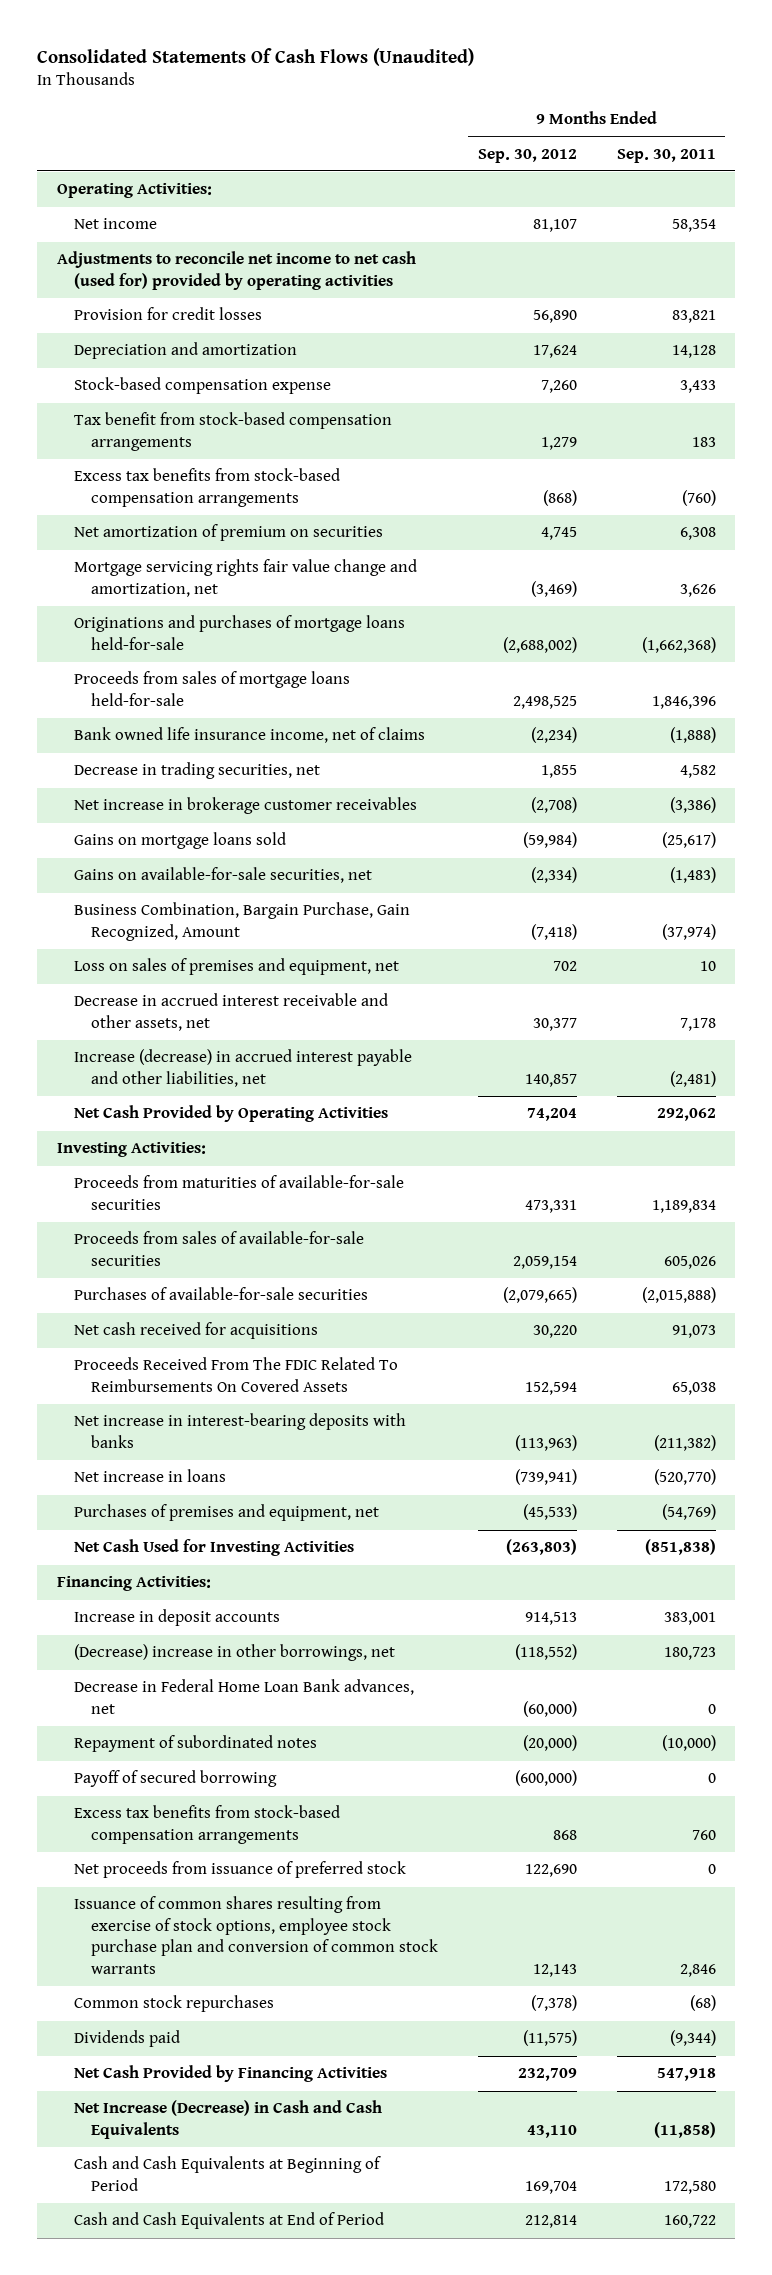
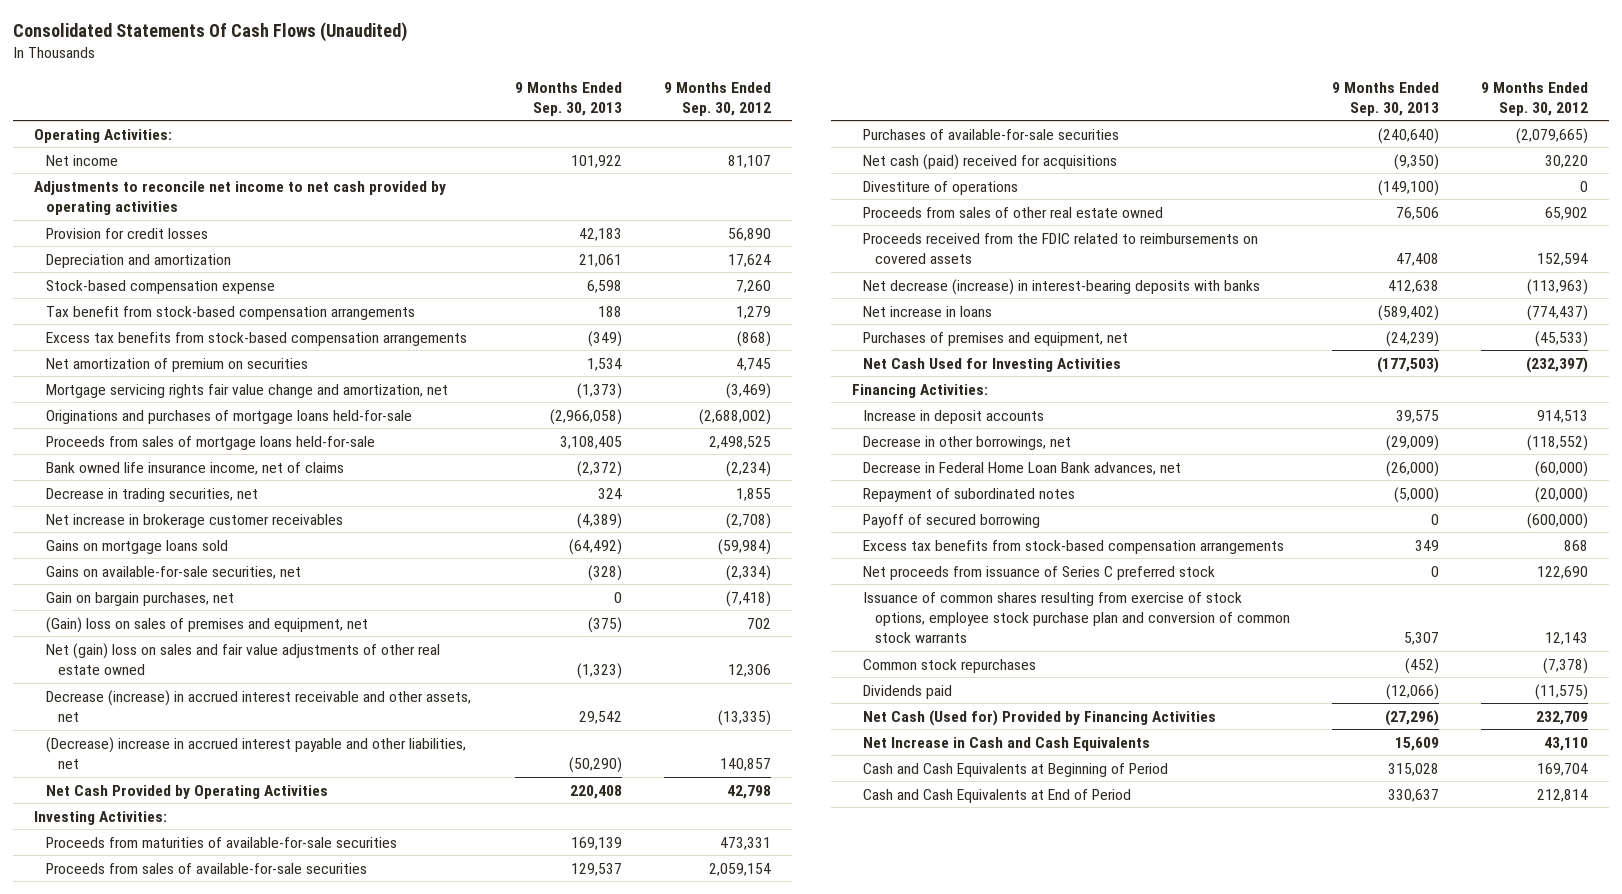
[616,148,716,163] Sep. 30, 2011 -> none
none -> [514,81,622,116] 9 Months Ended Sep. 30, 2013
[56,251,416,290] Adjustments to reconcile net income to net cash (used for) provided by operating activities -> [34,180,447,215] Adjustments to reconcile net income to net cash provided by operating activities
[73,902,410,941] Business Combination, Bargain Purchase, Gain Recognized, Amount -> [46,591,235,606] Gain on bargain purchases, net
[73,958,399,976] Loss on sales of premises and equipment, net -> [46,616,369,633] (Gain) loss on sales of premises and equipment, net
none -> [46,642,441,675] Net (gain) loss on sales and fair value adjustments of other real estate owned
[73,993,388,1031] Decrease in accrued interest receivable and other assets, net -> [46,689,472,722] Decrease (increase) in accrued interest receivable and other assets, net
[532,1017,577,1031] 30,377 -> [717,709,771,726] (13,335)
[73,1049,412,1087] Increase (decrease) in accrued interest payable and other liabilities, net -> [46,736,467,769] (Decrease) increase in accrued interest payable and other liabilities, net
[526,1108,577,1122] 74,204 -> [726,784,771,799] 42,798
[73,1322,318,1340] Net cash received for acquisitions -> [863,153,1118,170] Net cash (paid) received for acquisitions
none -> [863,180,1019,195] Divestiture of operations
none -> [863,206,1164,218] Proceeds from sales of other real estate owned
[73,1357,398,1392] Proceeds Received From The FDIC Related To Reimbursements On Covered Assets -> [863,232,1259,264] Proceeds received from the FDIC related to reimbursements on covered assets
[73,1413,406,1448] Net increase in interest-bearing deposits with banks -> [863,278,1261,295] Net decrease (increase) in interest-bearing deposits with banks
[514,1469,577,1486] (739,941) -> [1526,304,1588,321] (774,437)
[505,1539,577,1556] (263,803) -> [1525,356,1588,373] (232,397)
[73,1644,395,1662] (Decrease) increase in other borrowings, net -> [863,435,1072,450] Decrease in other borrowings, net
[73,1861,406,1879] Net proceeds from issuance of preferred stock -> [863,565,1216,580] Net proceeds from issuance of Series C preferred stock
[73,2065,387,2083] Net Cash Provided by Financing Activities -> [863,709,1217,726] Net Cash (Used for) Provided by Financing Activities
[73,2100,382,2139] Net Increase (Decrease) in Cash and Cash Equivalents -> [863,736,1151,751] Net Increase in Cash and Cash Equivalents

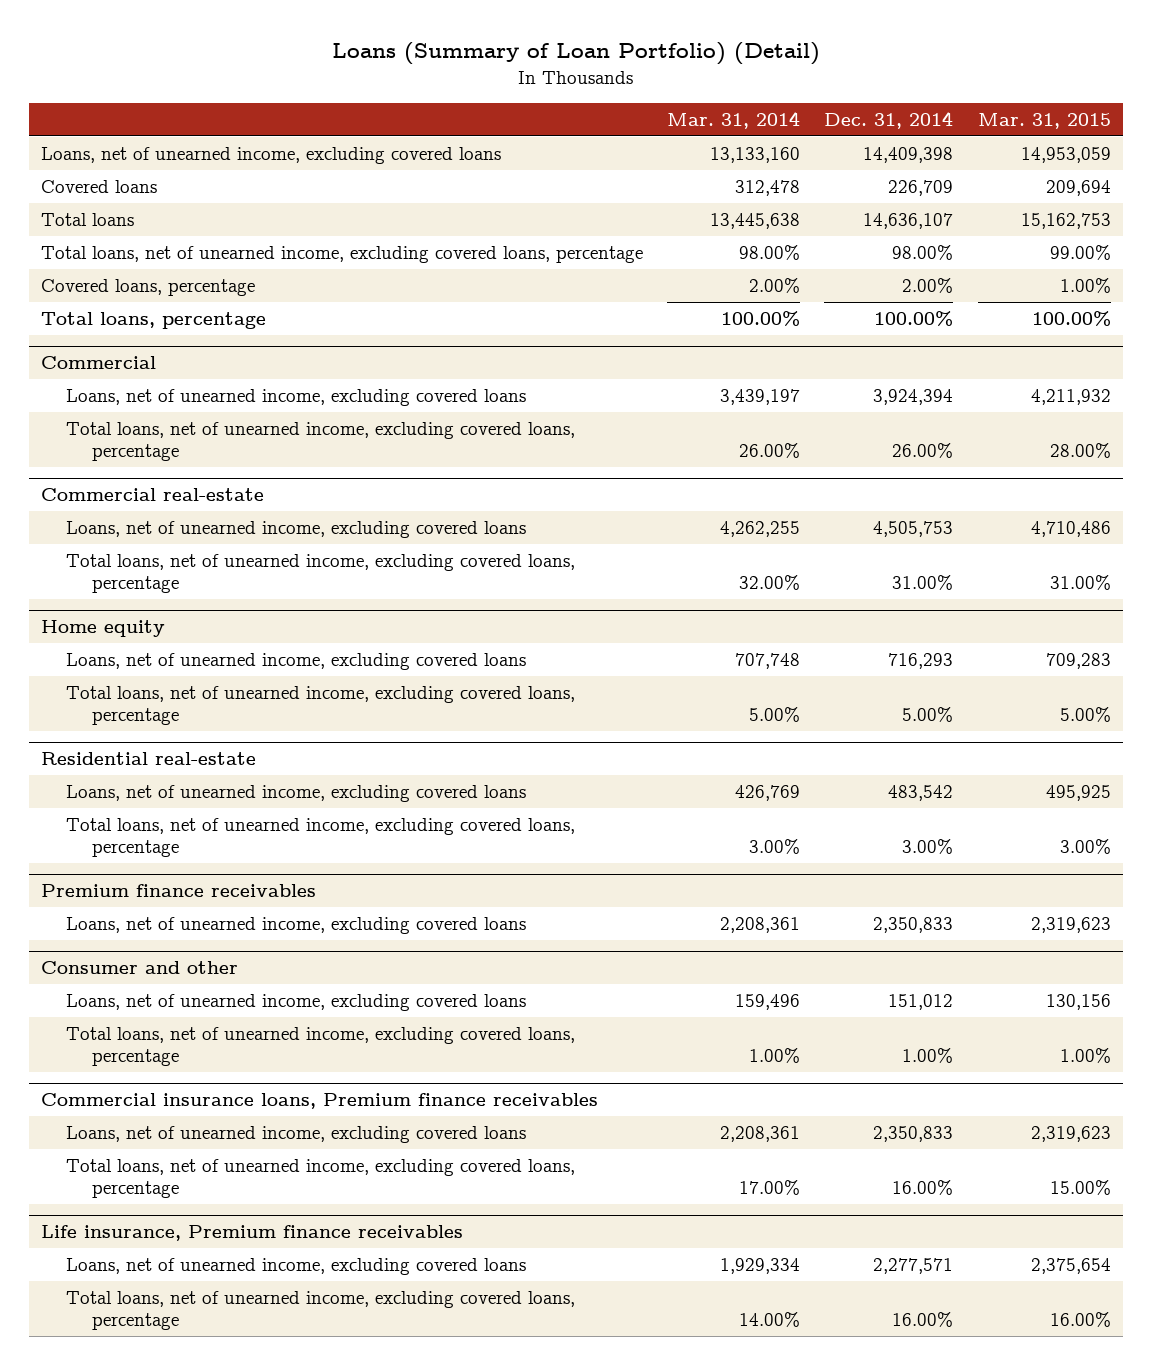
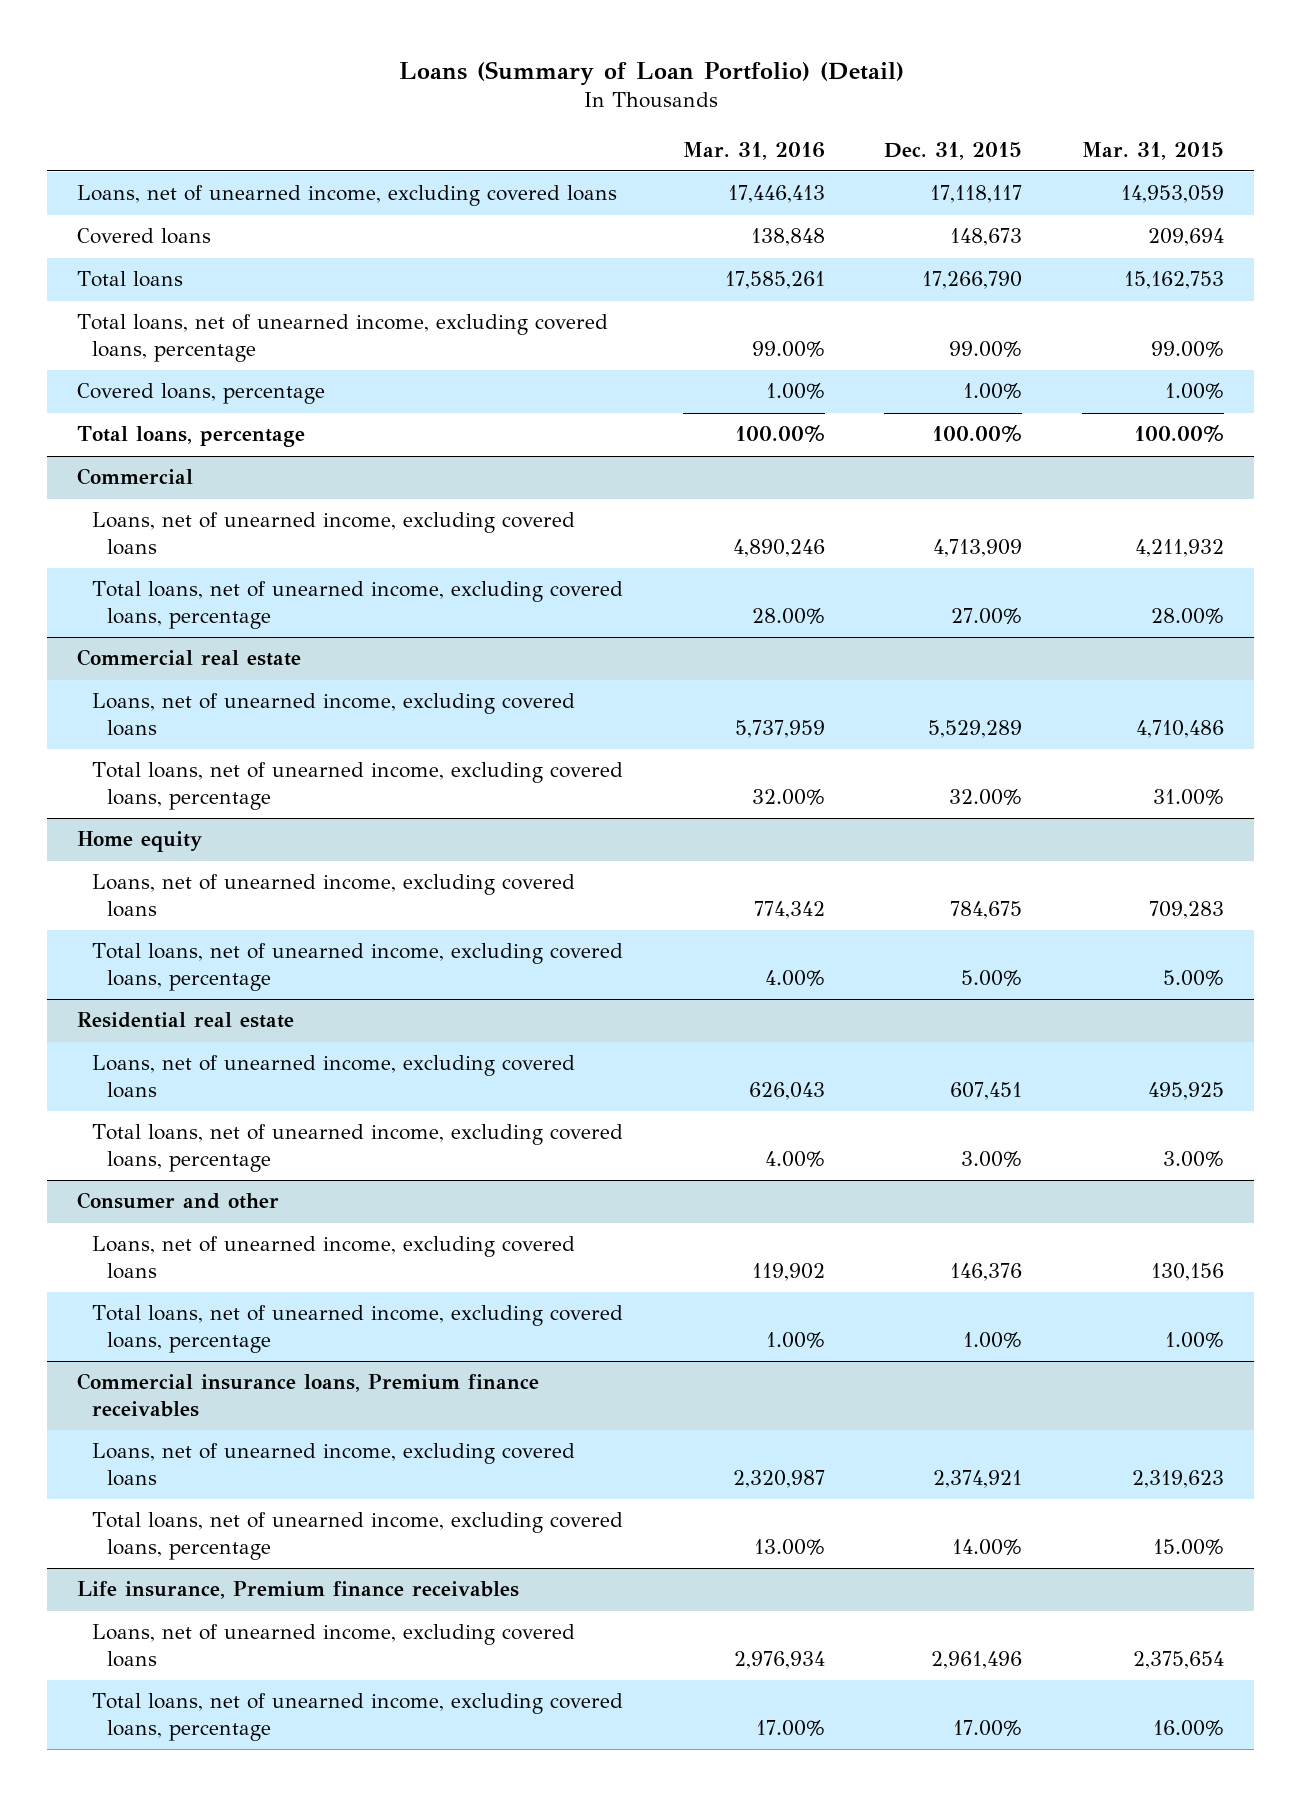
[667,110,801,129] Mar. 31, 2014 -> none
[824,110,954,129] Dec. 31, 2014 -> none
none -> [682,141,825,160] Mar. 31, 2016
none -> [884,141,1023,160] Dec. 31, 2015
[41,487,265,501] Commercial real-estate -> [76,649,301,667] Commercial real estate
[41,751,257,765] Residential real-estate -> [76,1012,294,1029] Residential real estate
[41,883,317,897] Premium finance receivables -> none
[66,916,527,934] Loans, net of unearned income, excluding covered loans -> none

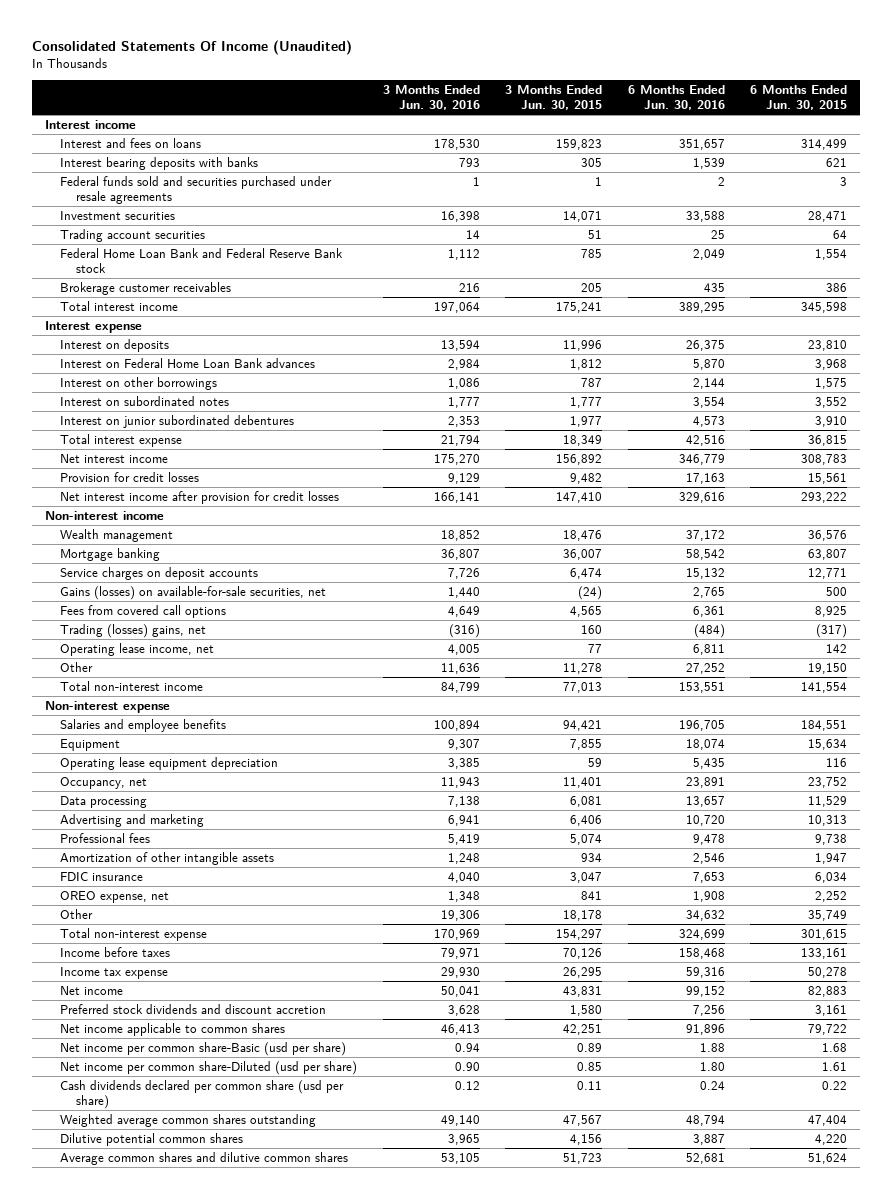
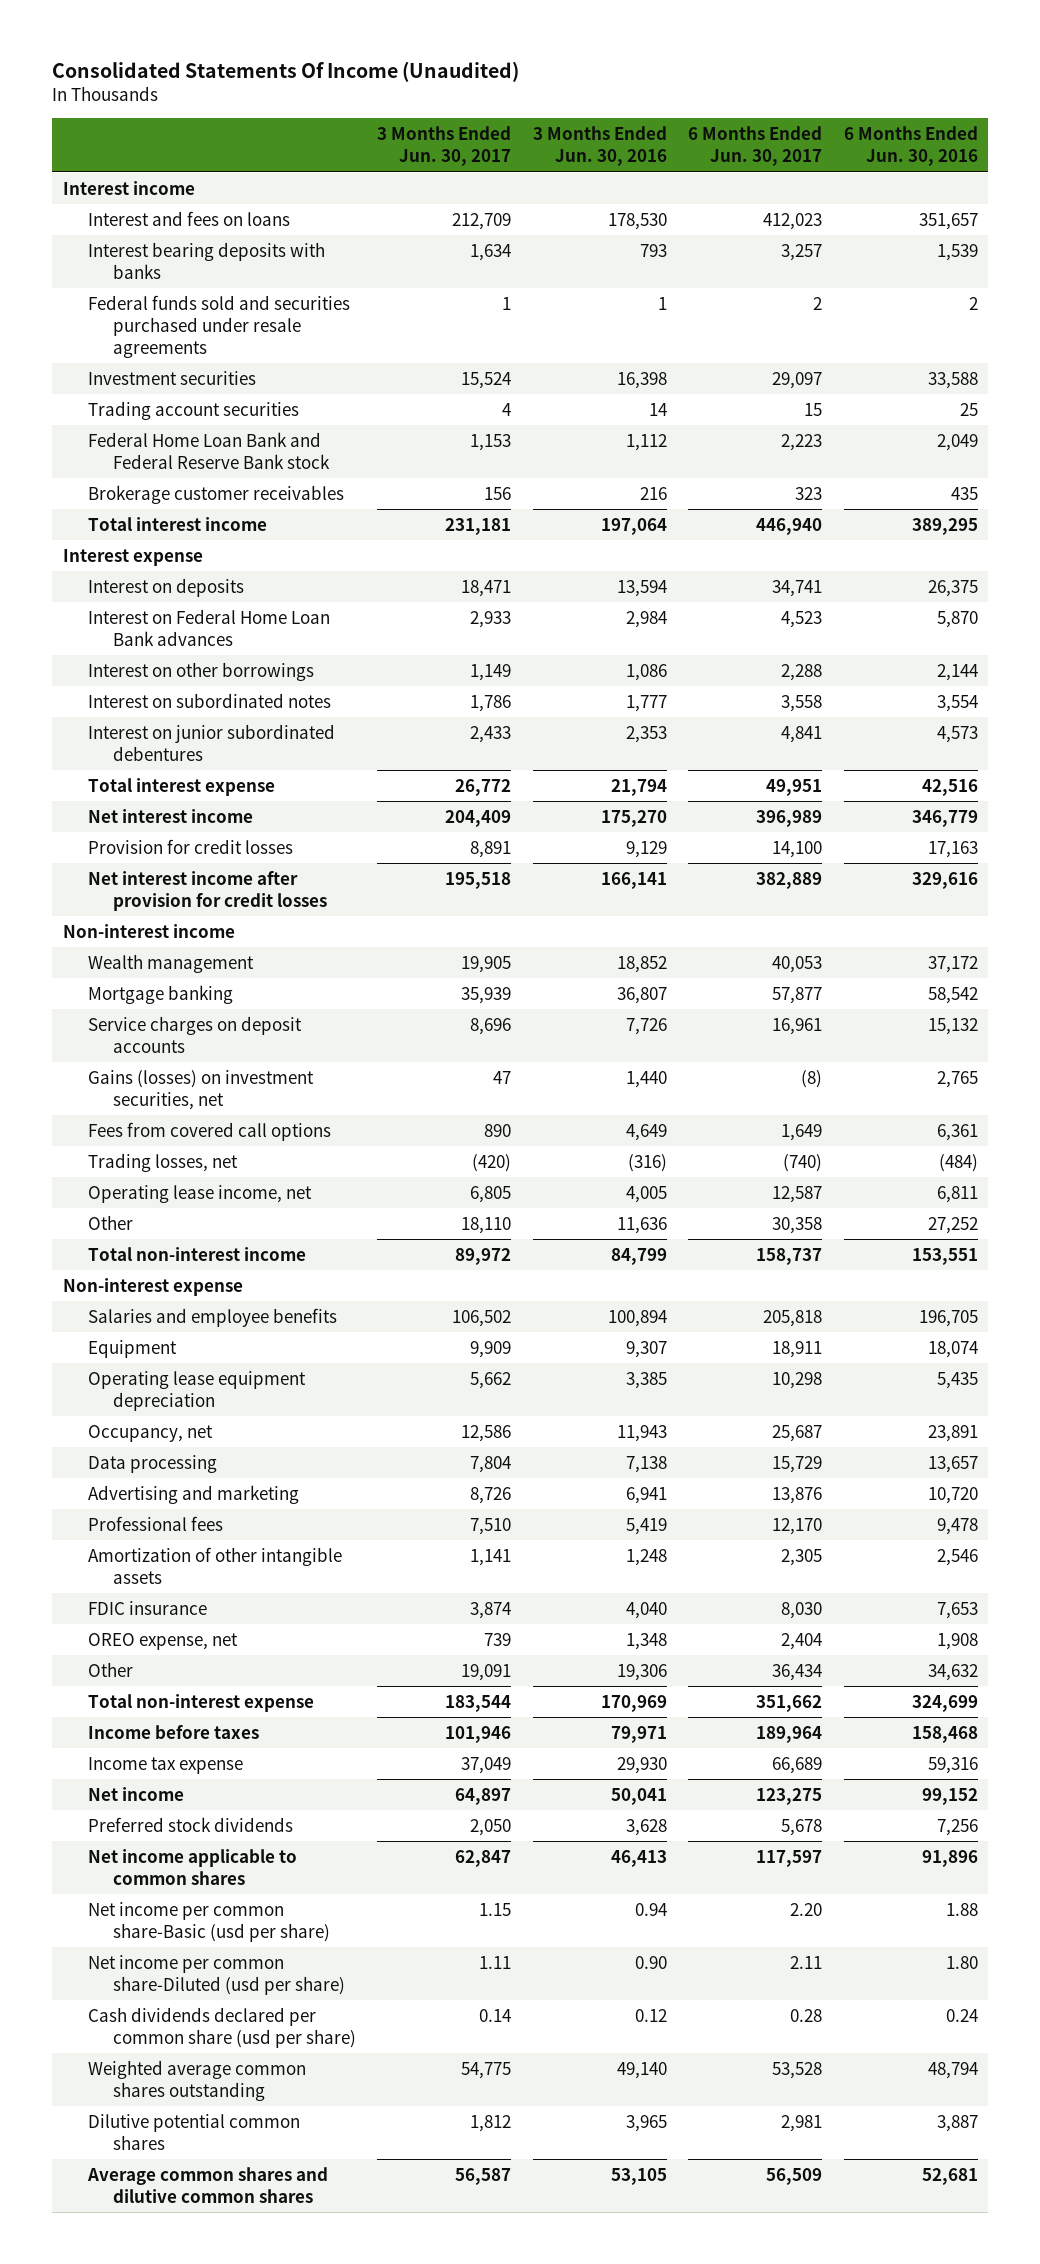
[505,84,603,111] 3 Months Ended Jun. 30, 2015 -> none
[750,84,848,111] 6 Months Ended Jun. 30, 2015 -> none
none -> [377,126,512,167] 3 Months Ended Jun. 30, 2017
none -> [688,126,823,167] 6 Months Ended Jun. 30, 2017
[60,585,327,600] Gains (losses) on available-for-sale securities, net -> [87,1069,314,1110] Gains (losses) on investment securities, net
[60,623,207,638] Trading (losses) gains, net -> [87,1152,238,1172] Trading losses, net
[60,1003,327,1014] Preferred stock dividends and discount accretion -> [87,1816,293,1832] Preferred stock dividends

